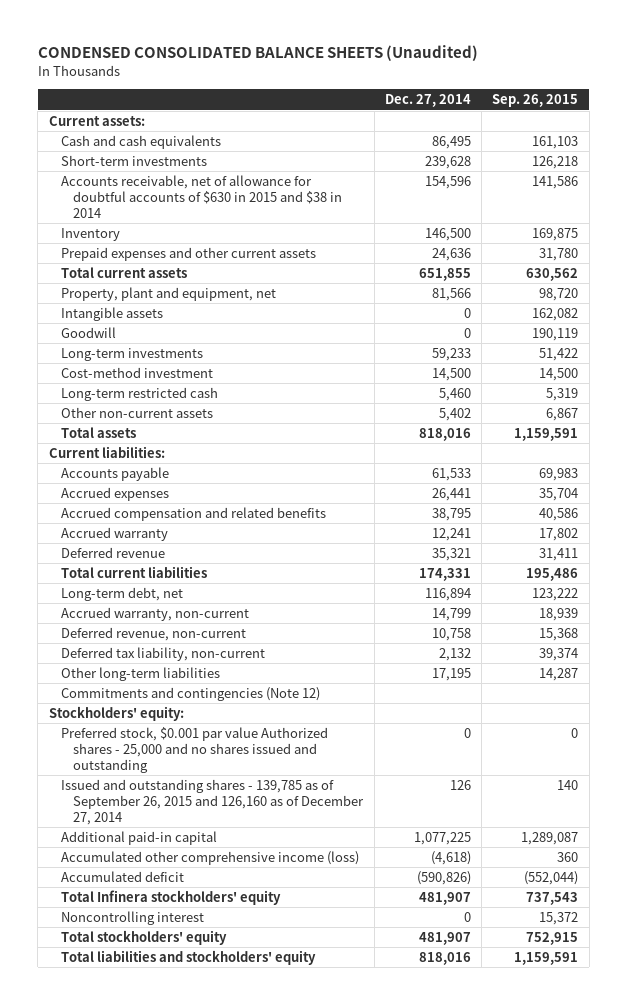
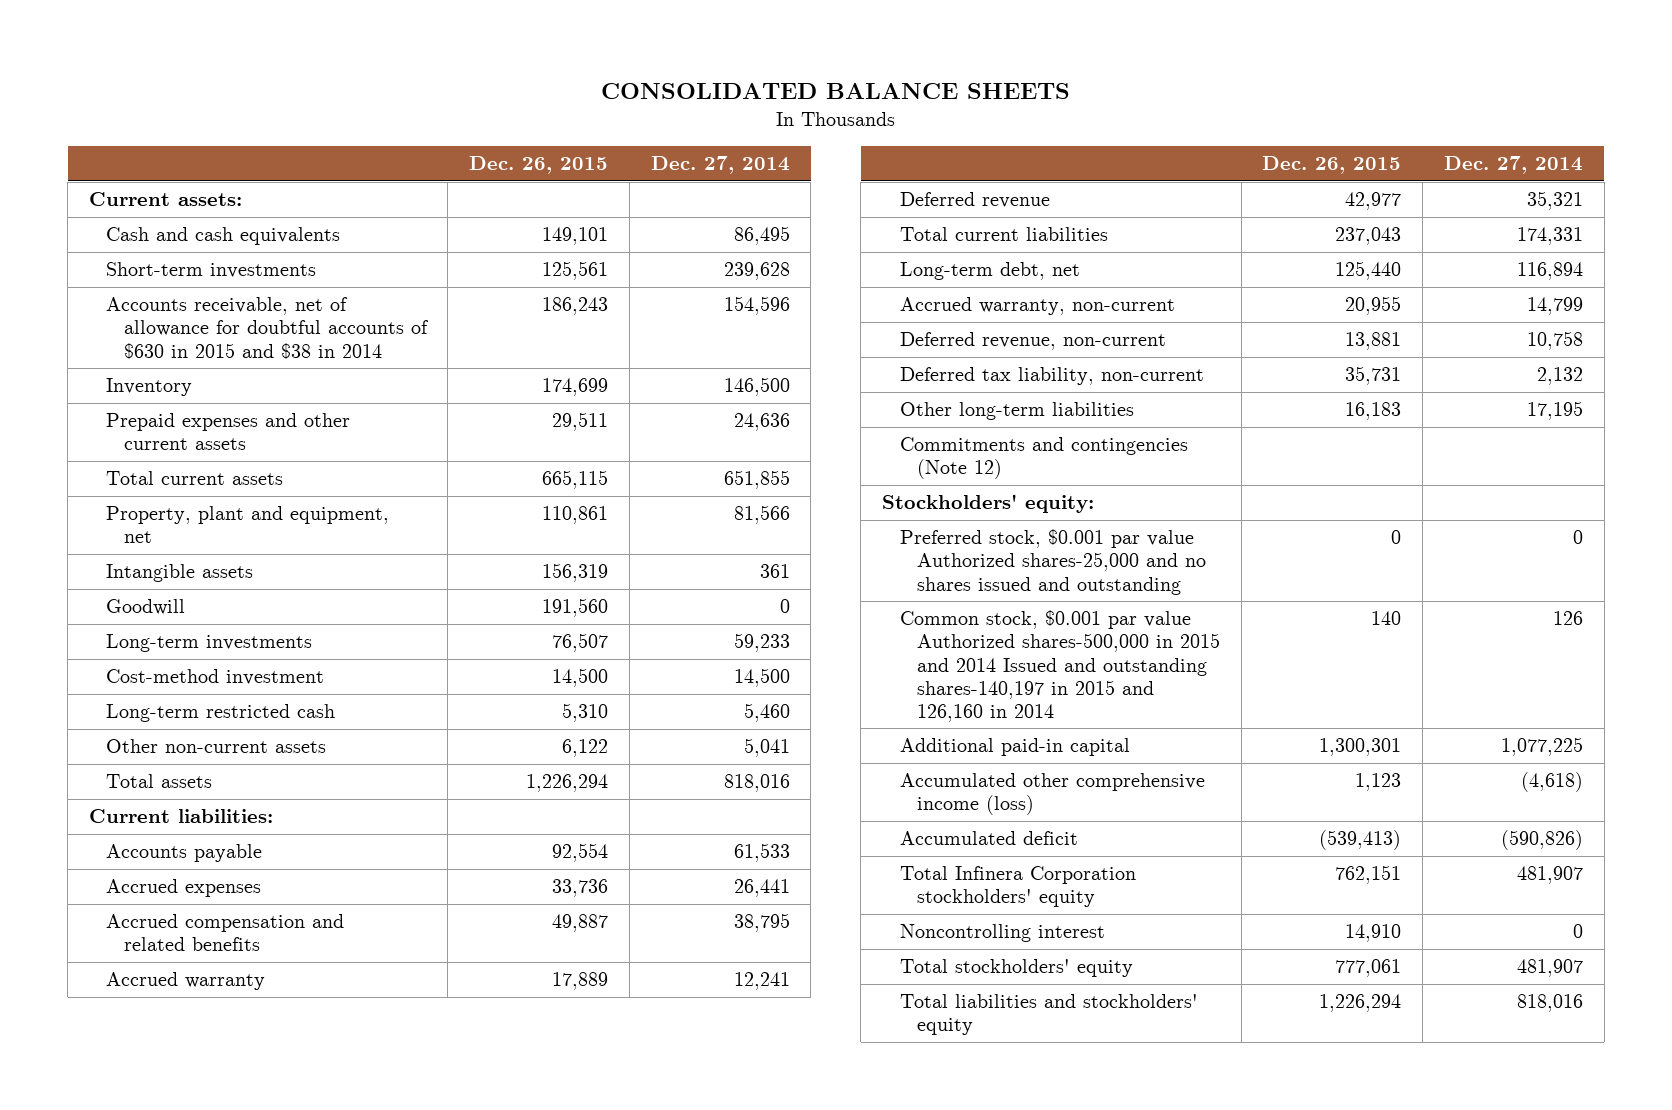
[37,45,478,62] CONDENSED CONSOLIDATED BALANCE SHEETS (Unaudited) -> [600,82,1070,99] CONSOLIDATED BALANCE SHEETS
[492,94,579,108] Sep. 26, 2015 -> none
none -> [469,156,609,175] Dec. 26, 2015
[463,307,471,318] 0 -> [759,564,790,579] 361
[438,407,471,421] 5,402 -> [743,738,790,758] 5,041
[60,726,328,773] Preferred stock, $0.001 par value Authorized shares - 25,000 and no shares issued and outstanding -> [899,529,1206,595] Preferred stock, $0.001 par value Authorized shares-25,000 and no shares issued and outstanding
[60,778,365,825] Issued and outstanding shares - 139,785 as of September 26, 2015 and 126,160 as of December 27, 2014 -> [899,610,1220,723] Common stock, $0.001 par value Authorized shares-500,000 in 2015 and 2014 Issued and outstanding shares-140,197 in 2015 and 126,160 in 2014
[60,889,281,905] Total Infinera stockholders' equity -> [899,866,1136,908] Total Infinera Corporation stockholders' equity

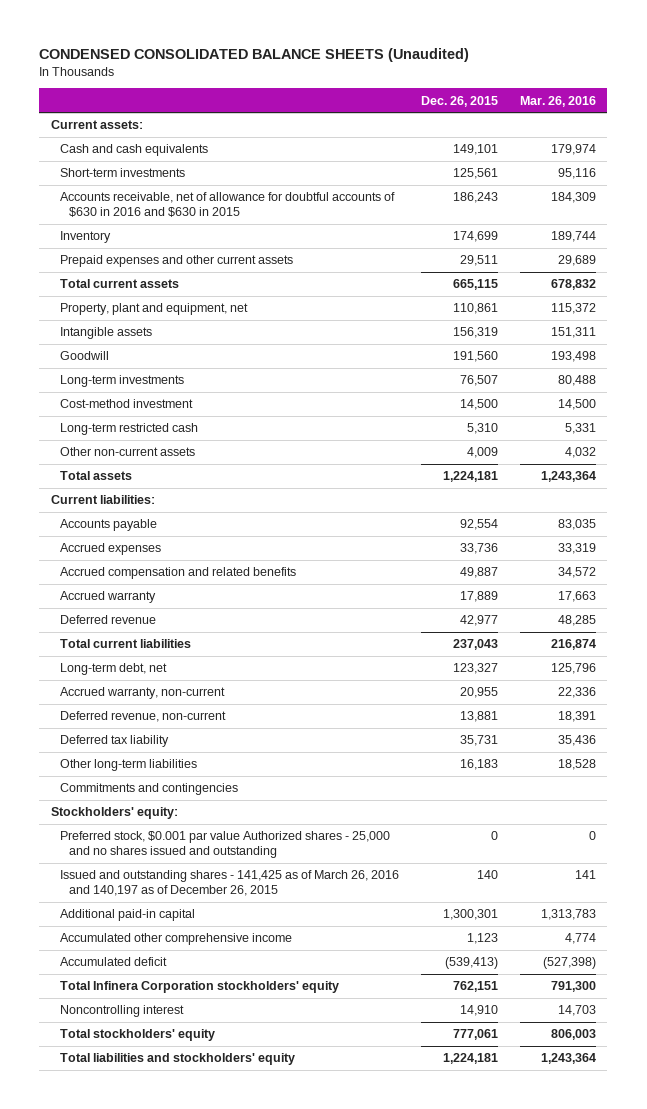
[600,82,1070,99] CONSOLIDATED BALANCE SHEETS -> [39,47,470,62] CONDENSED CONSOLIDATED BALANCE SHEETS (Unaudited)
[650,156,790,175] Dec. 27, 2014 -> none
none -> [520,95,597,107] Mar. 26, 2016
[106,297,429,359] Accounts receivable, net of allowance for doubtful accounts of $630 in 2015 and $38 in 2014 -> [59,192,395,218] Accounts receivable, net of allowance for doubtful accounts of $630 in 2016 and $630 in 2015
[562,739,609,758] 6,122 -> [466,447,498,459] 4,009
[526,774,609,793] 1,226,294 -> [442,471,498,483] 1,224,181
[1335,261,1402,281] 125,440 -> [452,663,498,675] 123,327
[899,367,1204,386] Deferred tax liability, non-current -> [59,735,169,748] Deferred tax liability
[899,437,1188,480] Commitments and contingencies (Note 12) -> [59,783,238,796] Commitments and contingencies
[899,529,1206,595] Preferred stock, $0.001 par value Authorized shares-25,000 and no shares issued and outstanding -> [59,831,390,859] Preferred stock, $0.001 par value Authorized shares - 25,000 and no shares issued and outstanding
[899,610,1220,723] Common stock, $0.001 par value Authorized shares-500,000 in 2015 and 2014 Issued and outstanding shares-140,197 in 2015 and 126,160 in 2014 -> [59,870,399,897] Issued and outstanding shares - 141,425 as of March 26, 2016 and 140,197 as of December 26, 2015
[899,773,1205,816] Accumulated other comprehensive income (loss) -> [59,933,292,946] Accumulated other comprehensive income
[1319,994,1402,1013] 1,226,294 -> [442,1053,498,1065] 1,224,181

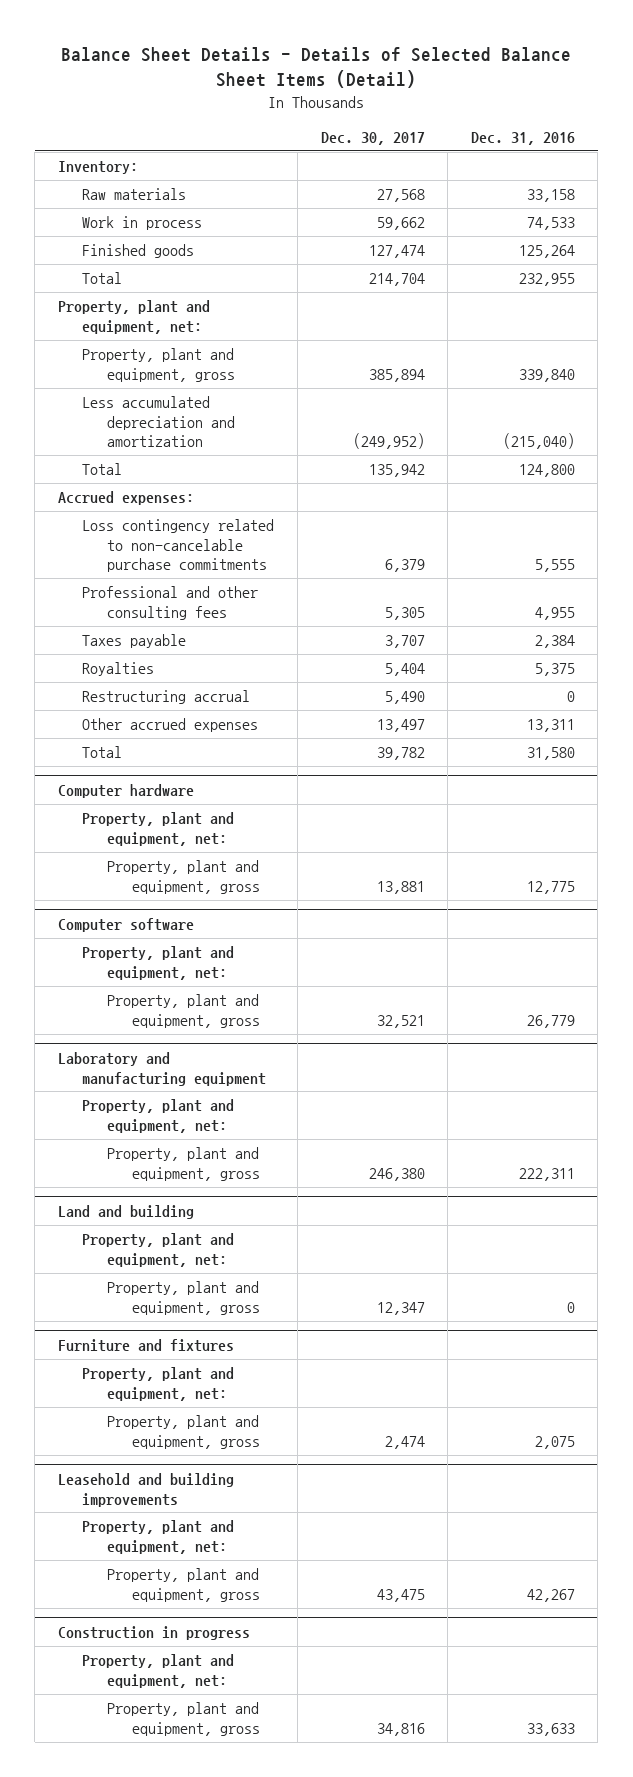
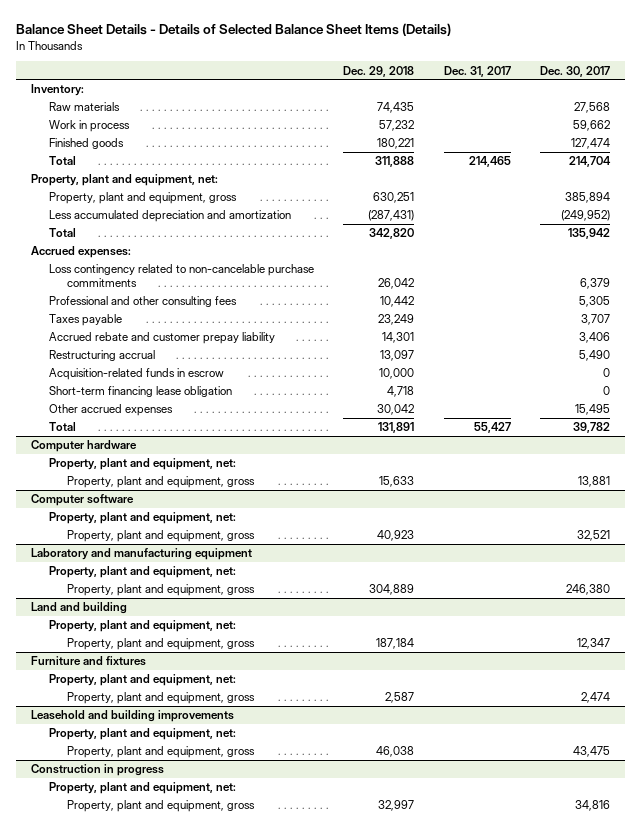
[61,46,572,88] Balance Sheet Details - Details of Selected Balance Sheet Items (Detail) -> [16,23,452,37] Balance Sheet Details - Details of Selected Balance Sheet Items (Details)
[470,132,575,146] Dec. 31, 2016 -> none
none -> [343,65,415,77] Dec. 29, 2018
none -> [443,65,511,77] Dec. 31, 2017
[82,662,155,677] Royalties -> none
none -> [48,332,275,345] Accrued rebate and customer prepay liability
none -> [48,368,224,381] Acquisition-related funds in escrow
none -> [48,386,232,398] Short-term financing lease obligation
[376,719,425,733] 13,497 -> [575,404,611,416] 15,495

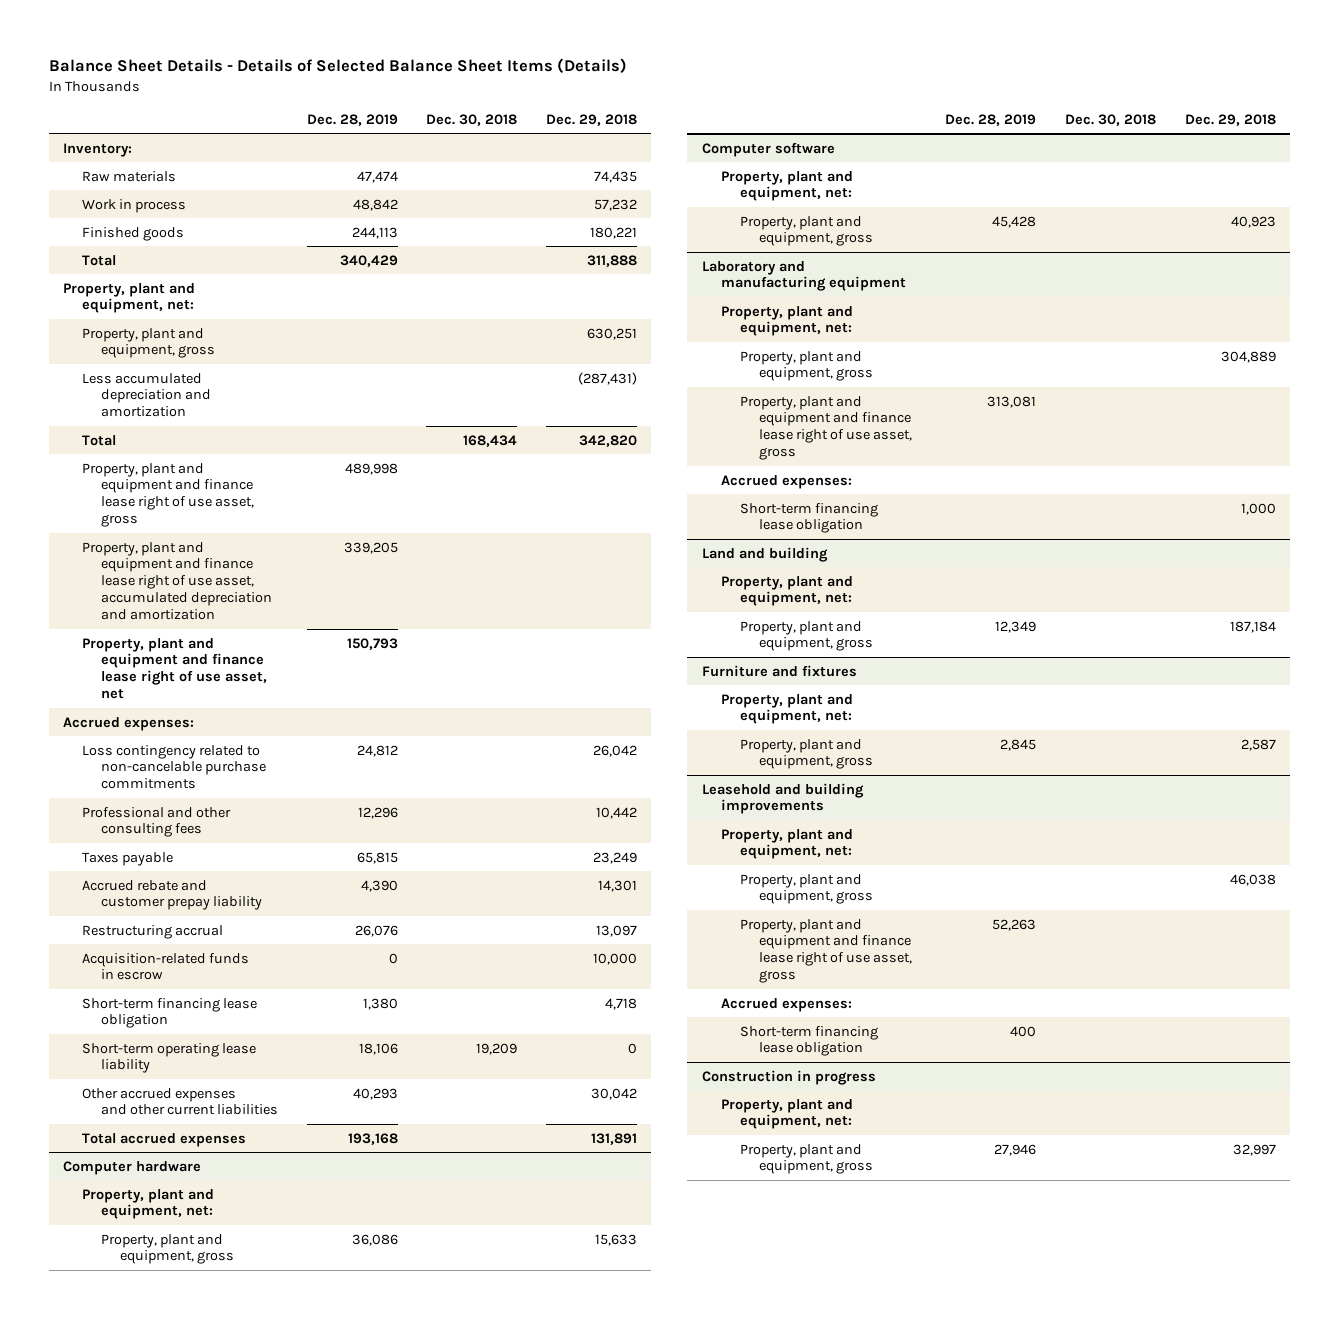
[443,65,511,77] Dec. 31, 2017 -> none
[540,65,611,77] Dec. 30, 2017 -> none
none -> [306,113,398,126] Dec. 28, 2019
none -> [426,113,518,126] Dec. 30, 2018
none -> [82,462,255,528] Property, plant and equipment and finance lease right of use asset, gross
none -> [82,541,273,621] Property, plant and equipment and finance lease right of use asset, accumulated depreciation and amortization
none -> [82,637,268,700] Property, plant and equipment and finance lease right of use asset, net
none -> [82,1042,257,1074] Short-term operating lease liability
[48,404,173,417] Other accrued expenses -> [82,1087,279,1116] Other accrued expenses and other current liabilities
[48,422,76,432] Total -> [82,1132,247,1147] Total accrued expenses
none -> [739,395,913,461] Property, plant and equipment and finance lease right of use asset, gross
none -> [720,474,852,489] Accrued expenses:
none -> [739,502,878,534] Short-term financing lease obligation
none -> [739,918,913,984] Property, plant and equipment and finance lease right of use asset, gross
none -> [720,997,852,1012] Accrued expenses:
none -> [739,1025,878,1057] Short-term financing lease obligation

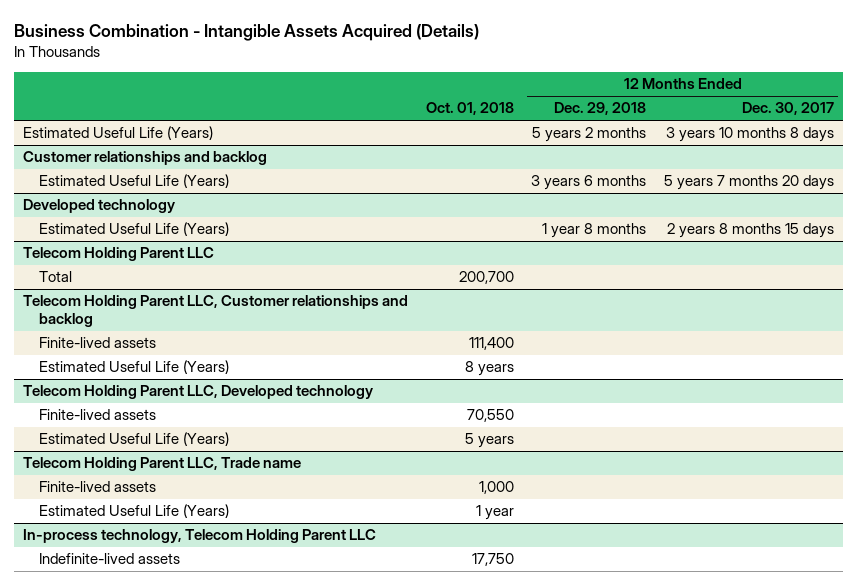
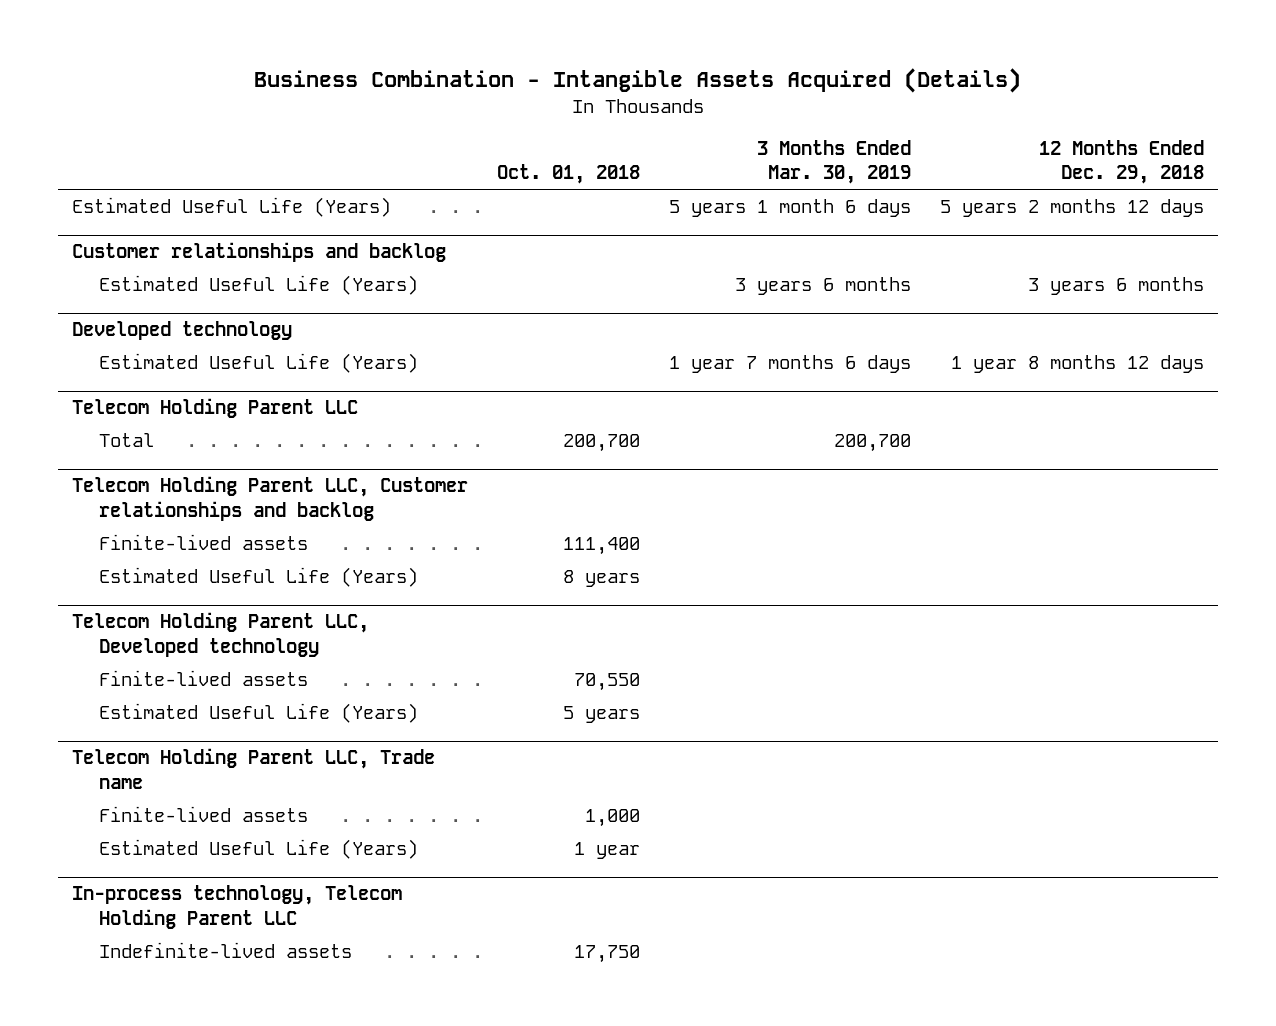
[741,102,834,116] Dec. 30, 2017 -> none
none -> [756,139,911,185] 3 Months Ended Mar. 30, 2019
[532,127,647,143] 5 years 2 months -> [939,198,1204,217] 5 years 2 months 12 days
[542,223,647,239] 1 year 8 months -> [950,354,1204,373] 1 year 8 months 12 days

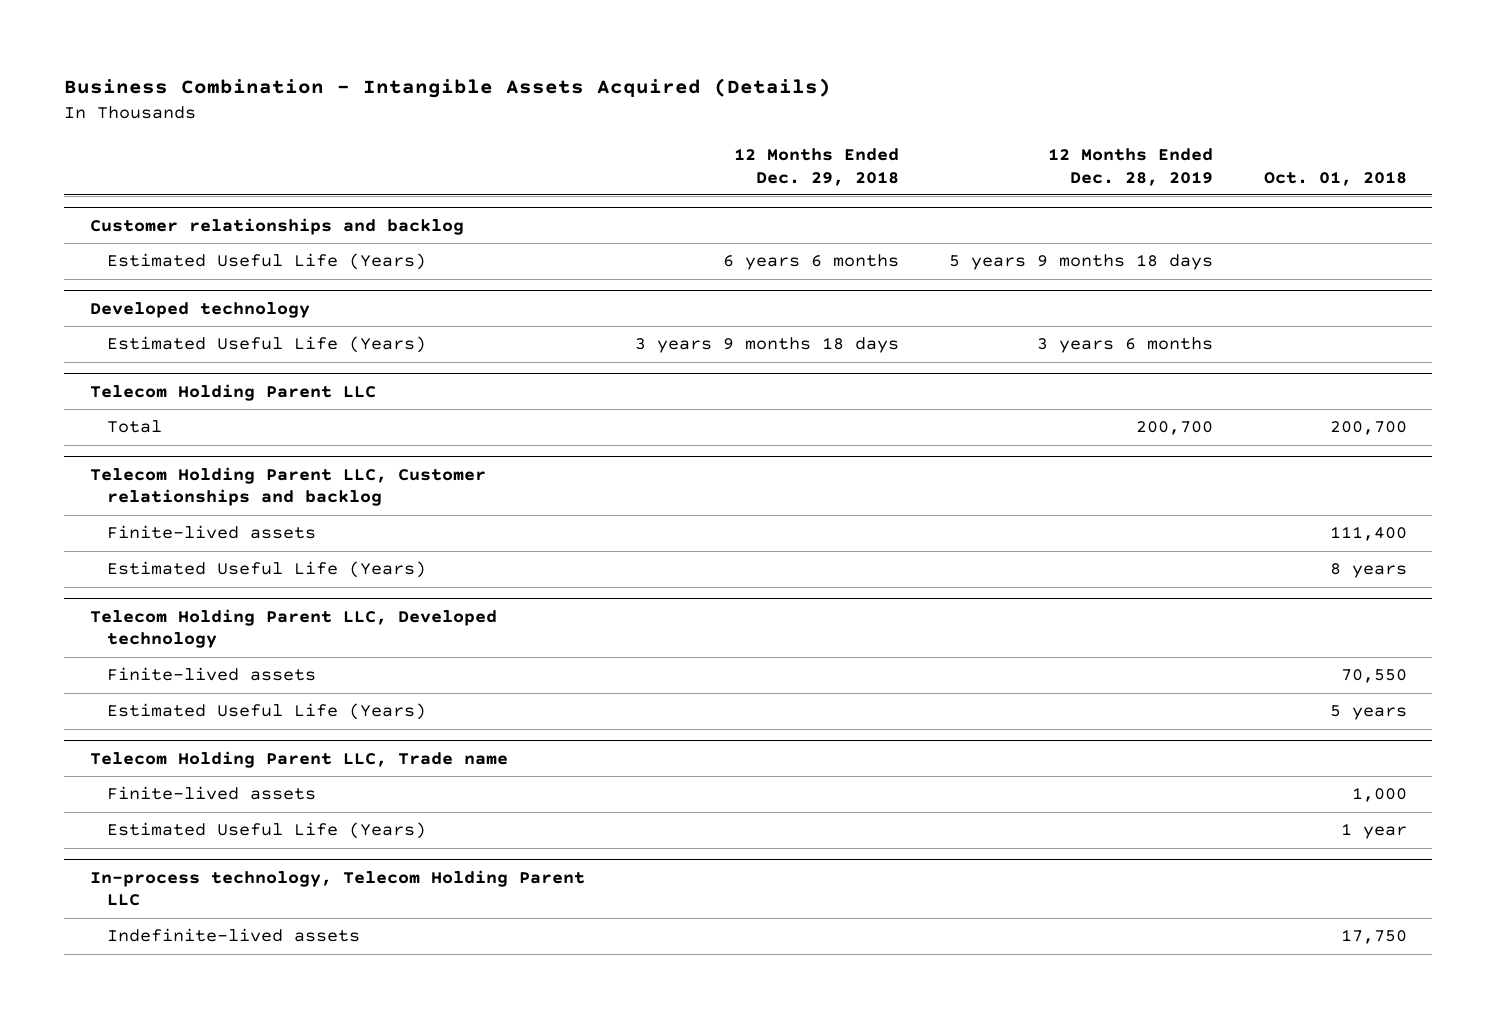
[756,139,911,185] 3 Months Ended Mar. 30, 2019 -> none
none -> [1048,147,1214,186] 12 Months Ended Dec. 28, 2019
[72,196,392,217] Estimated Useful Life (Years) -> none
[1027,276,1204,295] 3 years 6 months -> [722,254,899,271] 6 years 6 months
[950,354,1204,373] 1 year 8 months 12 days -> [634,337,899,354] 3 years 9 months 18 days

